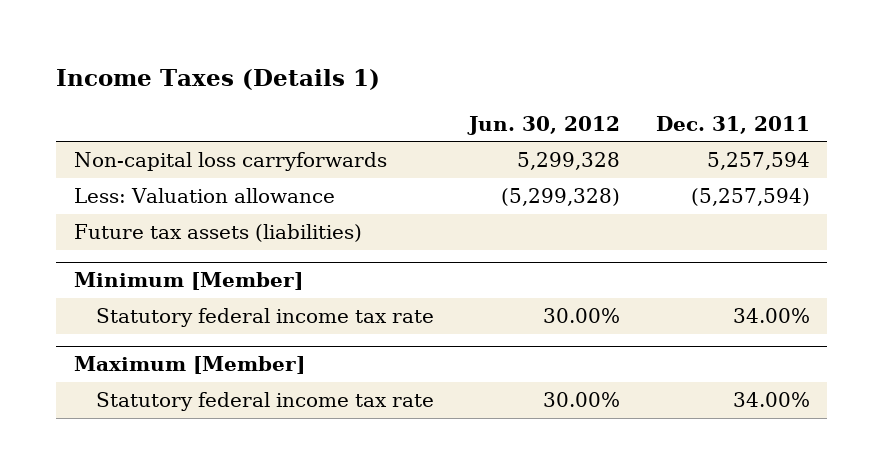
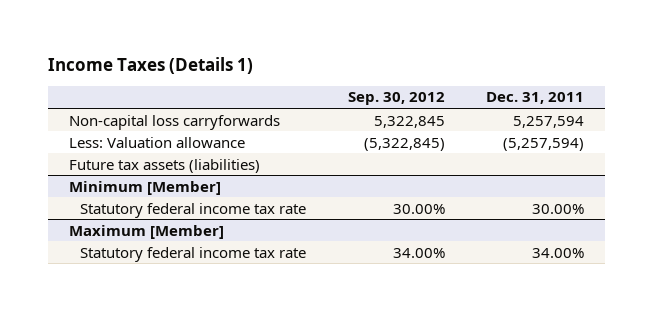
[467,115,621,135] Jun. 30, 2012 -> none
none -> [347,92,445,106] Sep. 30, 2012
[732,307,810,323] 34.00% -> [532,203,585,214] 30.00%

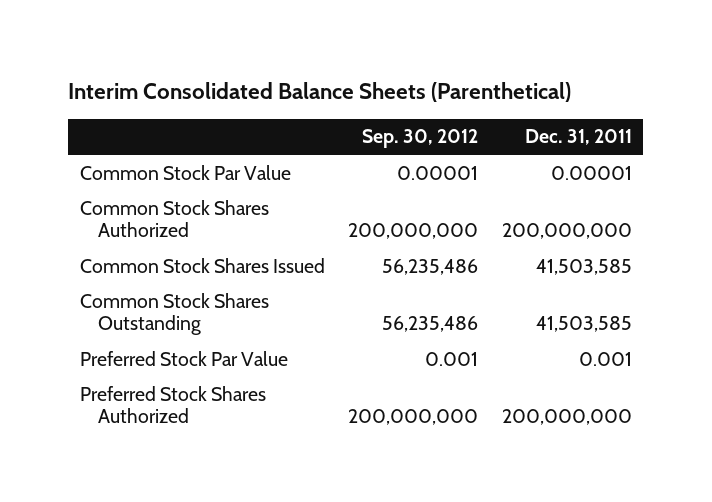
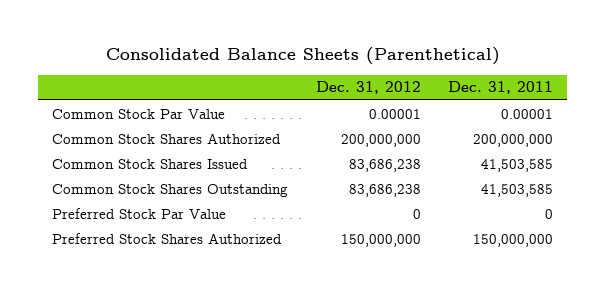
[68,82,572,103] Interim Consolidated Balance Sheets (Parenthetical) -> [105,47,500,66] Consolidated Balance Sheets (Parenthetical)
[362,129,479,149] Sep. 30, 2012 -> none
none -> [315,81,421,95] Dec. 31, 2012
[578,351,632,366] 0.001 -> [545,208,554,219] 0
[501,409,632,426] 200,000,000 -> [473,233,554,247] 150,000,000

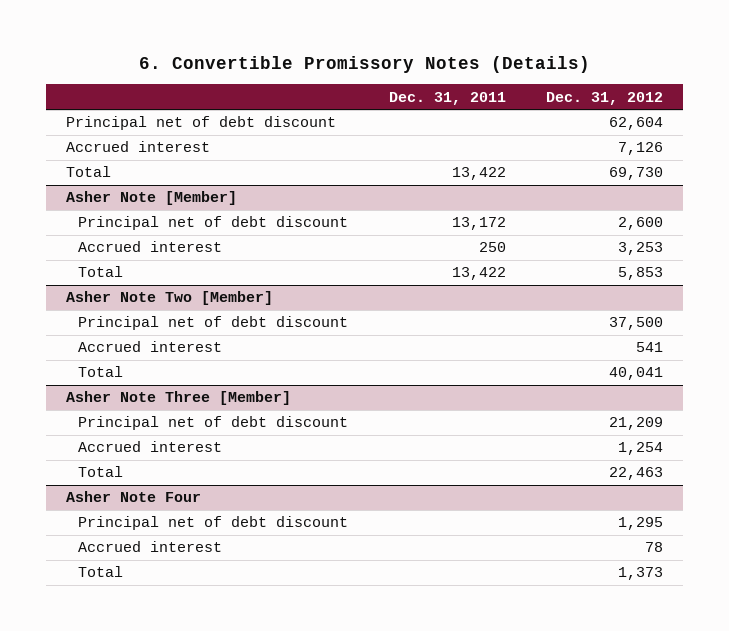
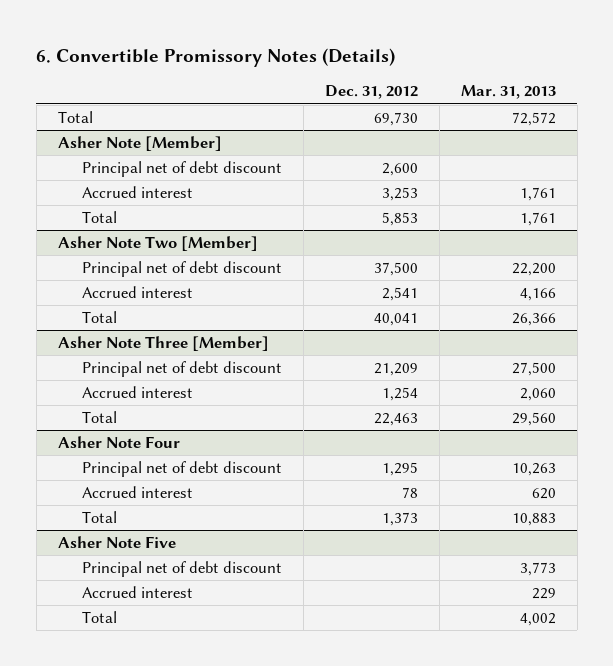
[388,91,506,105] Dec. 31, 2011 -> none
none -> [460,85,556,100] Mar. 31, 2013
[66,116,337,131] Principal net of debt discount -> none
[66,141,211,153] Accrued interest -> none
[636,342,664,353] 541 -> [381,287,418,302] 2,541
none -> [57,536,176,549] Asher Note Five
none -> [81,561,282,578] Principal net of debt discount
none -> [81,586,193,599] Accrued interest
none -> [81,611,117,624] Total

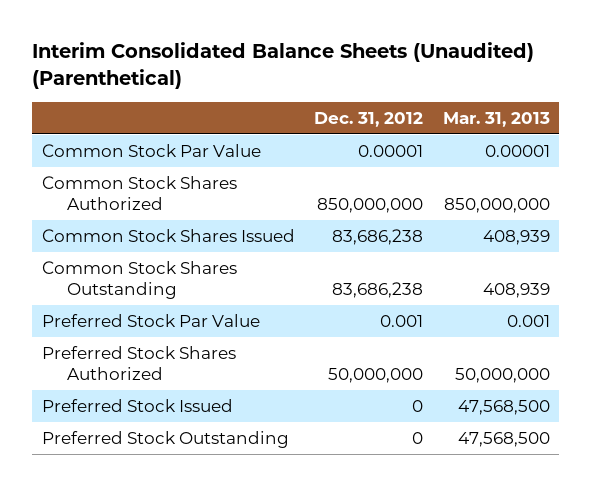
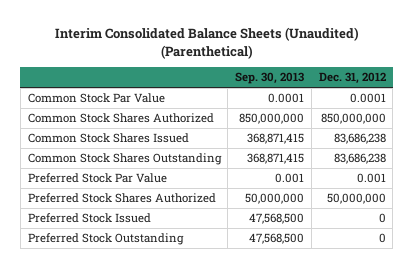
[442,111,550,127] Mar. 31, 2013 -> none
none -> [235,72,305,85] Sep. 30, 2013
[358,144,424,157] 0.00001 -> [349,92,386,103] 0.0001

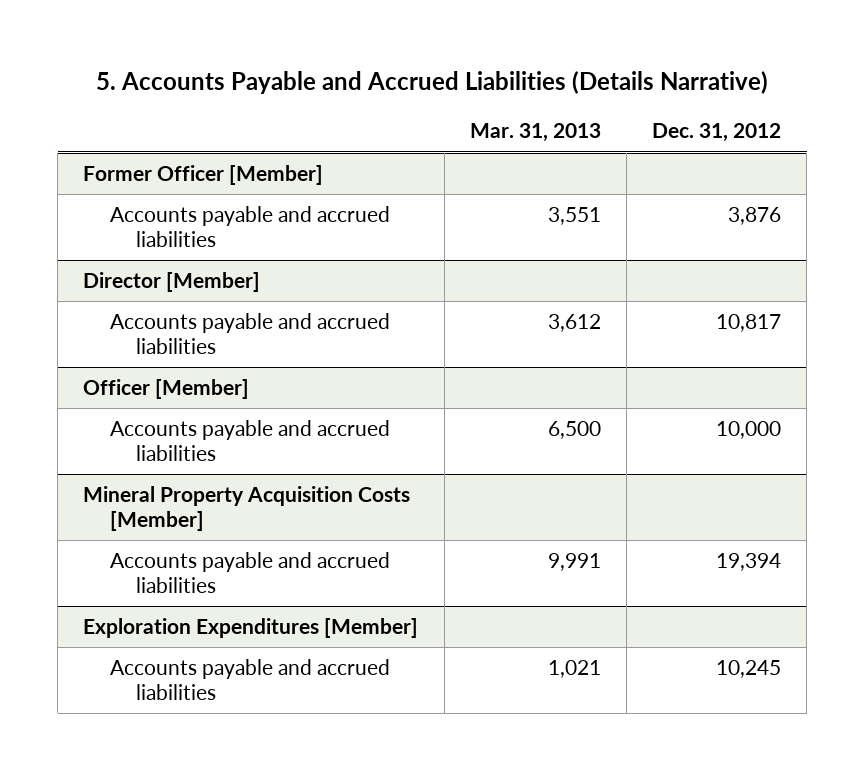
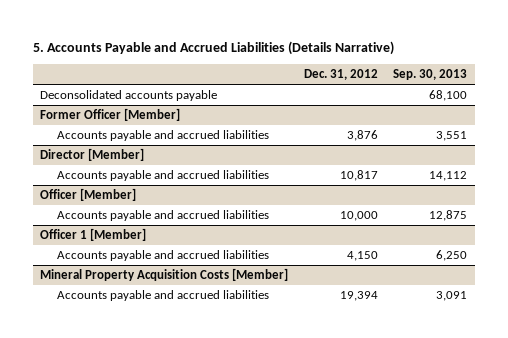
[469,123,601,143] Mar. 31, 2013 -> none
none -> [393,69,468,81] Sep. 30, 2013
none -> [40,89,218,101] Deconsolidated accounts payable
none -> [40,227,147,241] Officer 1 [Member]
none -> [56,249,269,261] Accounts payable and accrued liabilities
[83,618,419,639] Exploration Expenditures [Member] -> none
[109,659,390,701] Accounts payable and accrued liabilities -> none

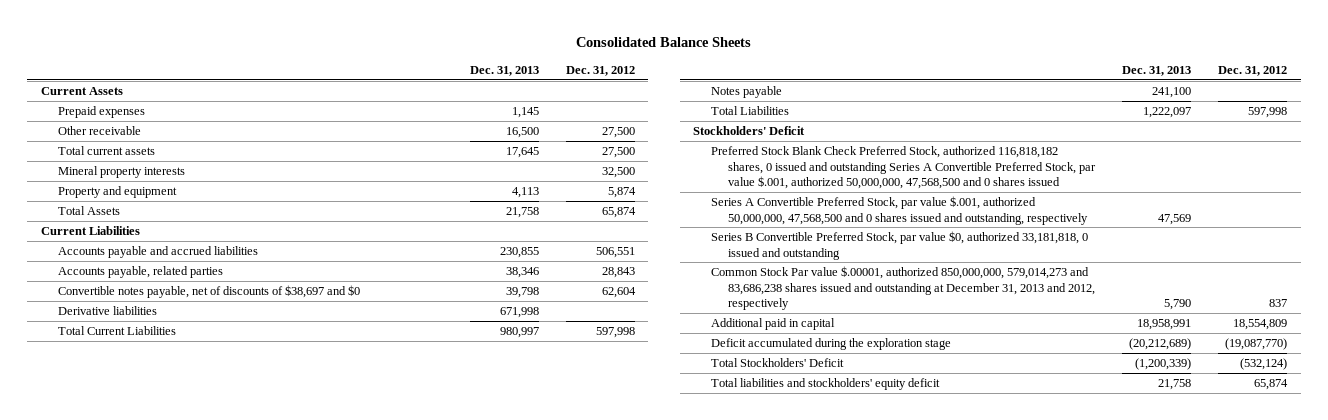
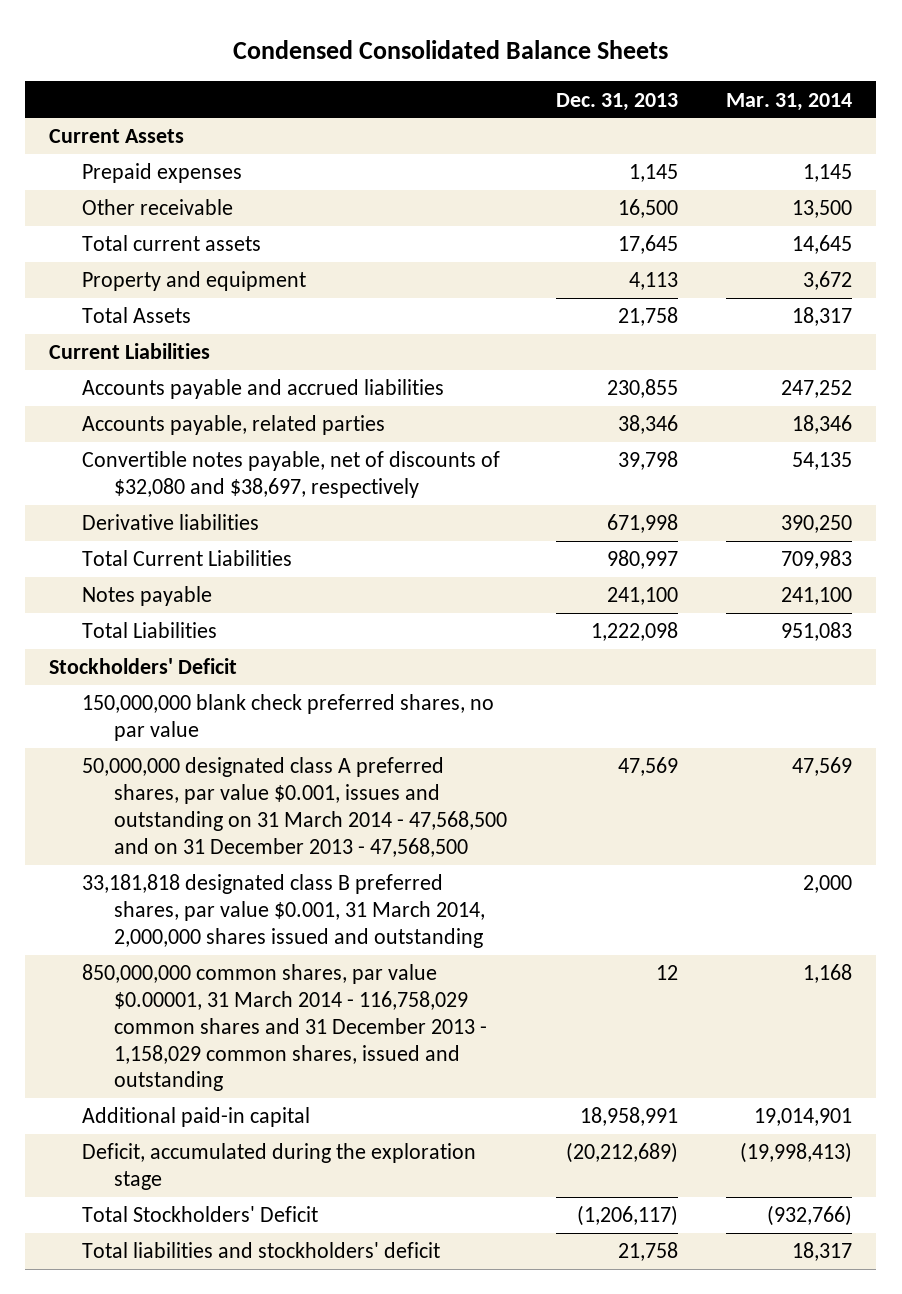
[576,36,752,47] Consolidated Balance Sheets -> [232,40,668,60] Condensed Consolidated Balance Sheets
[565,65,635,76] Dec. 31, 2012 -> none
none -> [726,92,853,111] Mar. 31, 2014
[58,166,186,179] Mineral property interests -> none
[58,285,361,299] Convertible notes payable, net of discounts of $38,697 and $0 -> [81,451,500,499] Convertible notes payable, net of discounts of $32,080 and $38,697, respectively
[1143,107,1192,119] 1,222,097 -> [590,622,678,642] 1,222,098
[710,231,1088,260] Series B Convertible Preferred Stock, par value $0, authorized 33,181,818, 0 issued and outstanding -> none
[710,146,1097,189] Preferred Stock Blank Check Preferred Stock, authorized 116,818,182 shares, 0 issued and outstanding Series A Convertible Preferred Stock, par value $.001, authorized 50,000,000, 47,568,500 and 0 shares issued -> [81,694,494,742] 150,000,000 blank check preferred shares, no par value
[710,196,1089,225] Series A Convertible Preferred Stock, par value $.001, authorized 50,000,000, 47,568,500 and 0 shares issued and outstanding, respectively -> [81,757,508,857] 50,000,000 designated class A preferred shares, par value $0.001, issues and outstanding on 31 March 2014 - 47,568,500 and on 31 December 2013 - 47,568,500
none -> [81,874,486,948] 33,181,818 designated class B preferred shares, par value $0.001, 31 March 2014, 2,000,000 shares issued and outstanding
[710,266,1096,310] Common Stock Par value $.00001, authorized 850,000,000, 579,014,273 and 83,686,238 shares issued and outstanding at December 31, 2013 and 2012, respectively -> [81,964,488,1092] 850,000,000 common shares, par value $0.00001, 31 March 2014 - 116,758,029 common shares and 31 December 2013 - 1,158,029 common shares, issued and outstanding
[1164,298,1192,310] 5,790 -> [655,965,678,981] 12
[710,318,835,331] Additional paid in capital -> [81,1107,310,1128] Additional paid-in capital
[710,338,951,351] Deficit accumulated during the exploration stage -> [81,1143,476,1191] Deficit, accumulated during the exploration stage
[1135,358,1192,371] (1,200,339) -> [576,1205,678,1227] (1,206,117)
[710,378,940,391] Total liabilities and stockholders' equity deficit -> [81,1242,440,1259] Total liabilities and stockholders' deficit

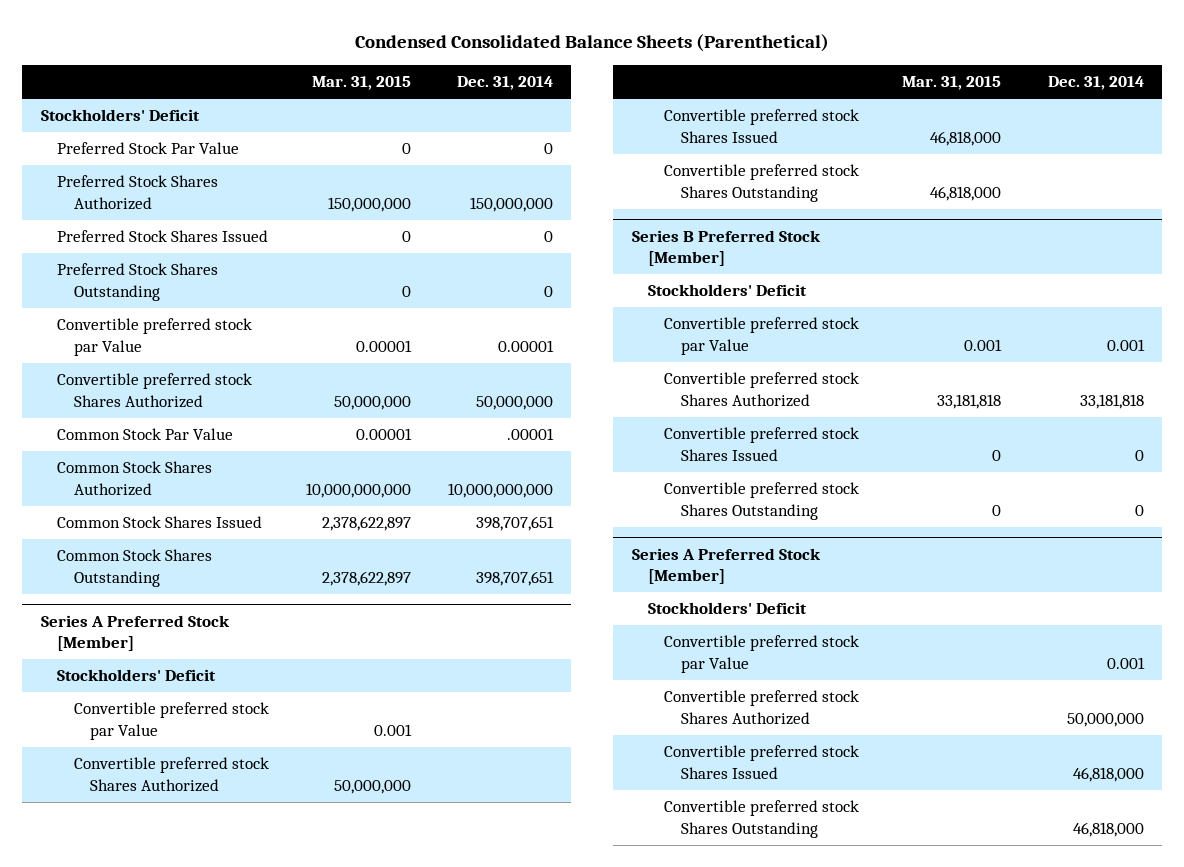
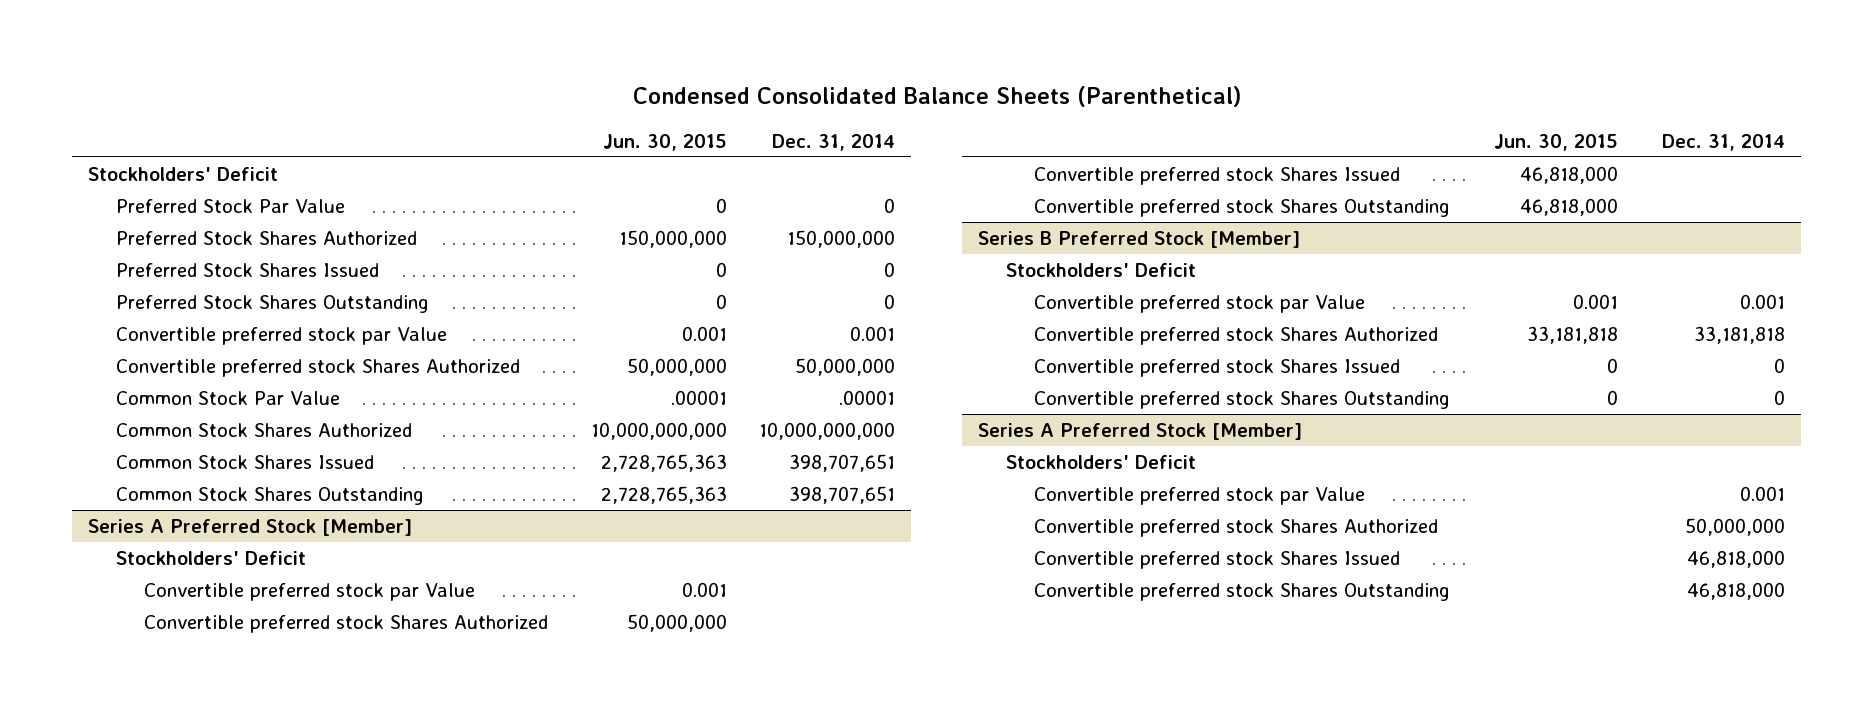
[311,76,411,91] Mar. 31, 2015 -> none
none -> [603,133,728,151] Jun. 30, 2015
[497,339,554,352] 0.00001 -> [849,326,895,342] 0.001

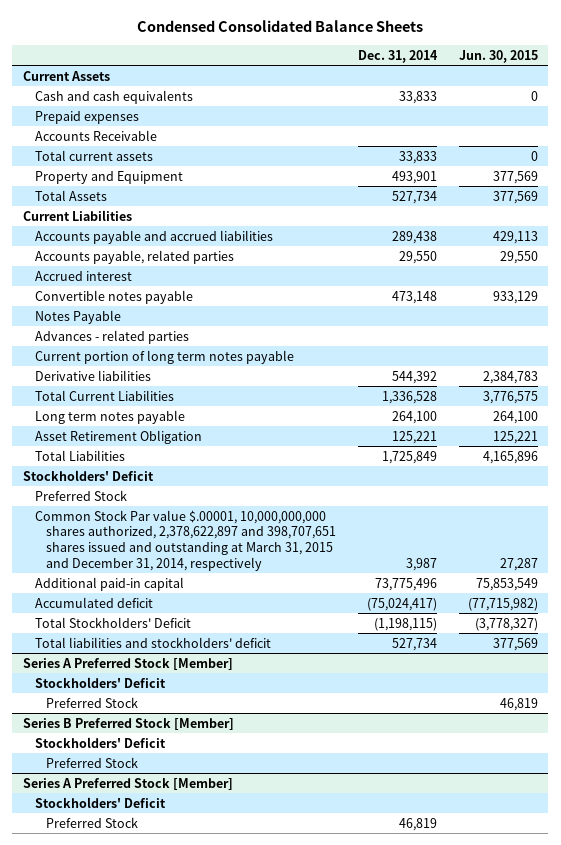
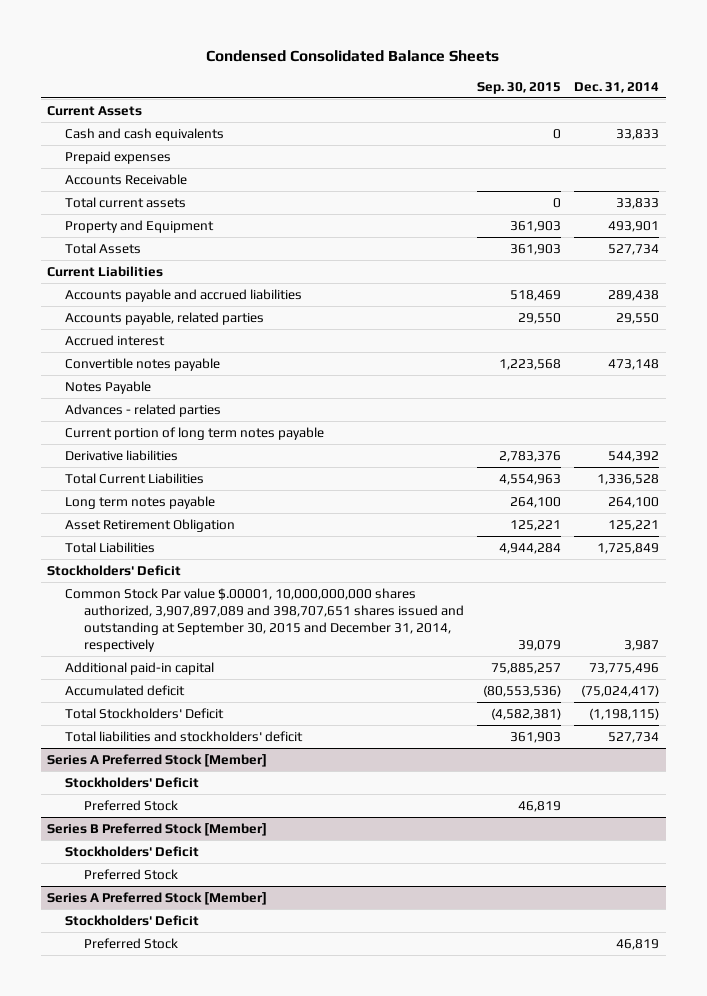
[458,49,538,63] Jun. 30, 2015 -> none
none -> [476,81,561,94] Sep. 30, 2015
[34,489,127,501] Preferred Stock -> none
[34,509,337,571] Common Stock Par value $.00001, 10,000,000,000 shares authorized, 2,378,622,897 and 398,707,651 shares issued and outstanding at March 31, 2015 and December 31, 2014, respectively -> [65,587,464,652] Common Stock Par value $.00001, 10,000,000,000 shares authorized, 3,907,897,089 and 398,707,651 shares issued and outstanding at September 30, 2015 and December 31, 2014, respectively

